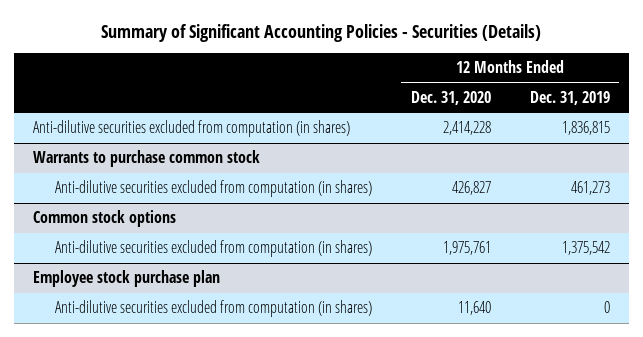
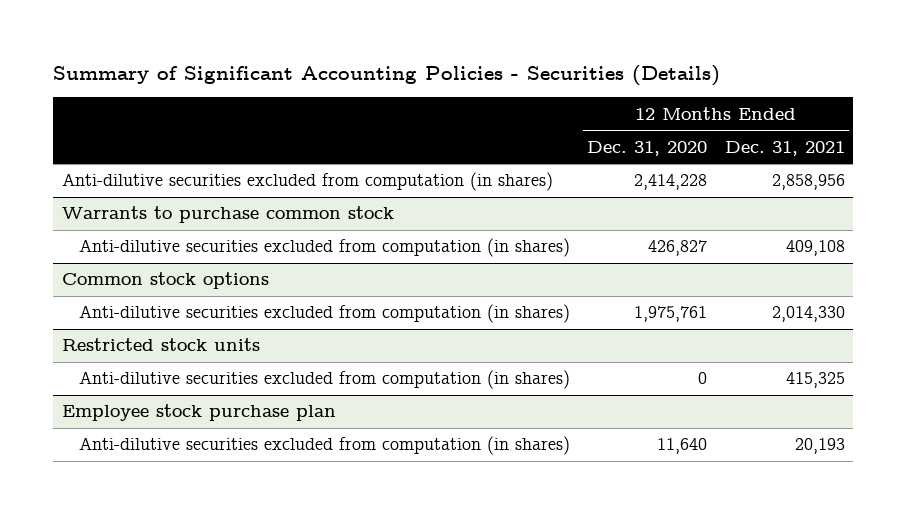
[529,90,610,105] Dec. 31, 2019 -> none
none -> [724,140,845,156] Dec. 31, 2021
none -> [61,338,260,352] Restricted stock units
none -> [78,370,570,390] Anti-dilutive securities excluded from computation (in shares)

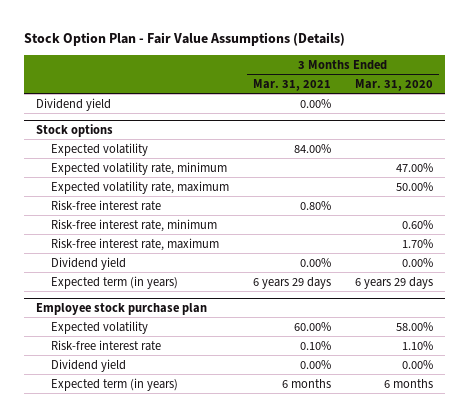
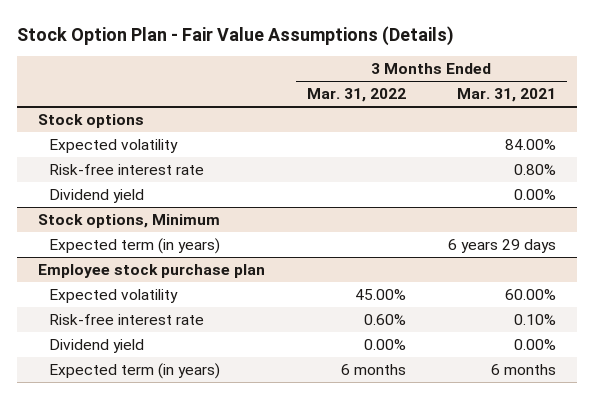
[354,78,433,91] Mar. 31, 2020 -> none
none -> [306,88,406,103] Mar. 31, 2022
[35,97,111,111] Dividend yield -> none
[50,161,227,175] Expected volatility rate, minimum -> none
[50,180,229,194] Expected volatility rate, maximum -> none
[50,218,217,232] Risk-free interest rate, minimum -> none
[50,237,219,251] Risk-free interest rate, maximum -> none
none -> [37,214,220,229] Stock options, Minimum

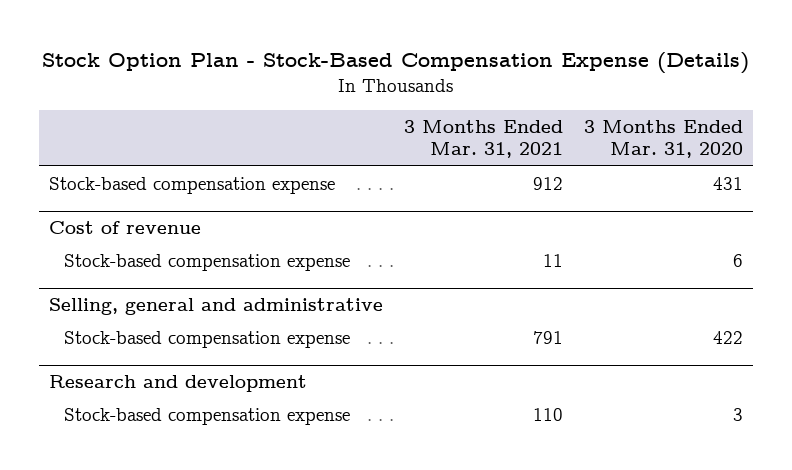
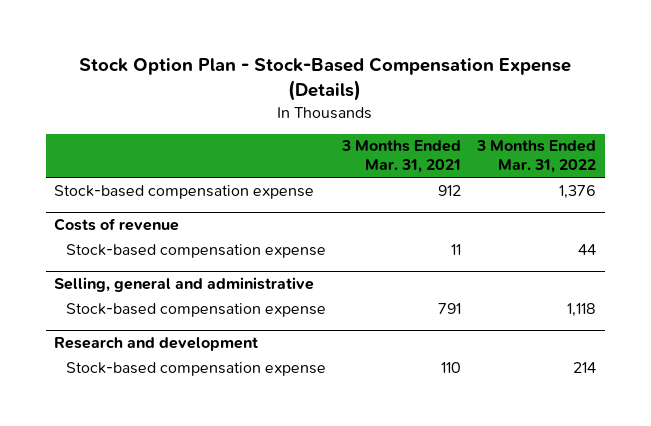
[583,120,743,159] 3 Months Ended Mar. 31, 2020 -> none
none -> [476,140,597,174] 3 Months Ended Mar. 31, 2022
[49,220,202,234] Cost of revenue -> [54,218,180,232] Costs of revenue

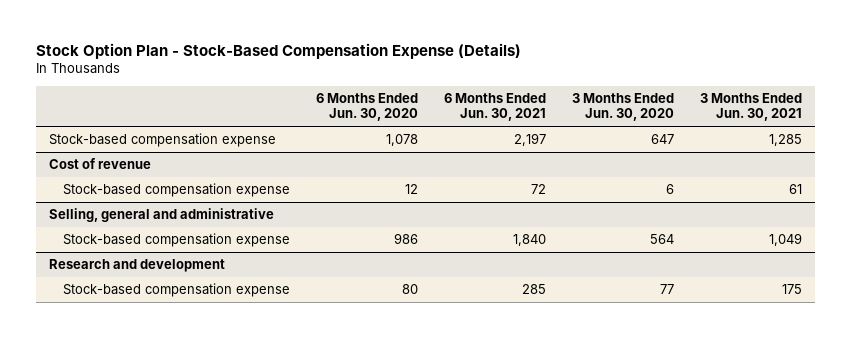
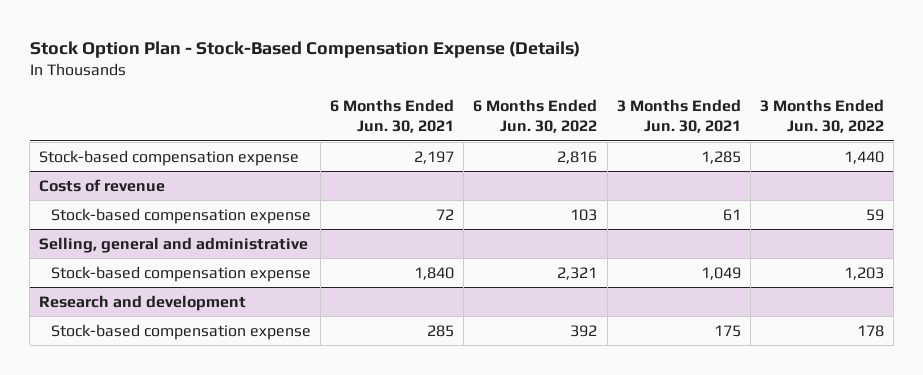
[315,93,418,122] 6 Months Ended Jun. 30, 2020 -> none
[571,93,674,122] 3 Months Ended Jun. 30, 2020 -> none
none -> [473,99,598,134] 6 Months Ended Jun. 30, 2022
none -> [759,99,884,134] 3 Months Ended Jun. 30, 2022
[49,158,152,170] Cost of revenue -> [39,178,166,192] Costs of revenue

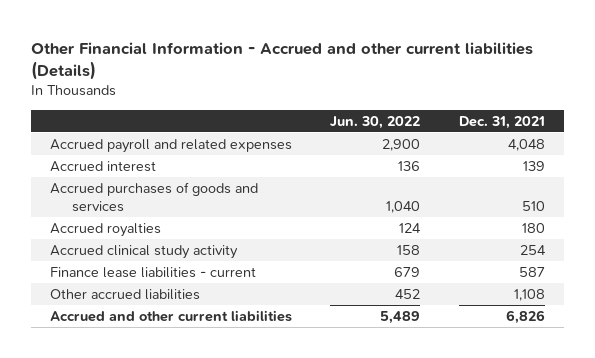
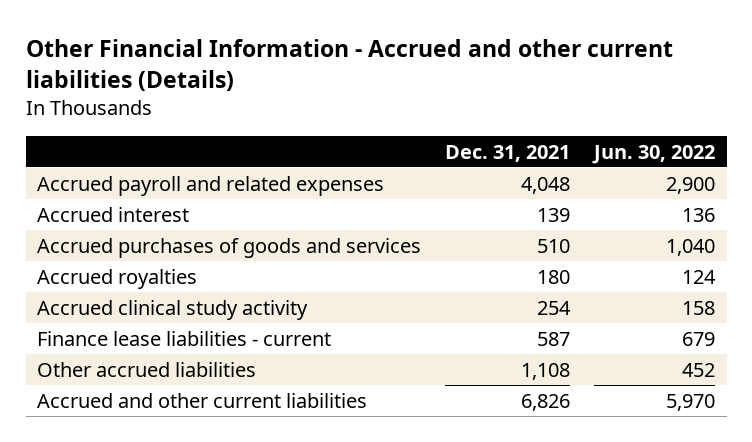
[380,310,421,324] 5,489 -> [665,393,715,411] 5,970

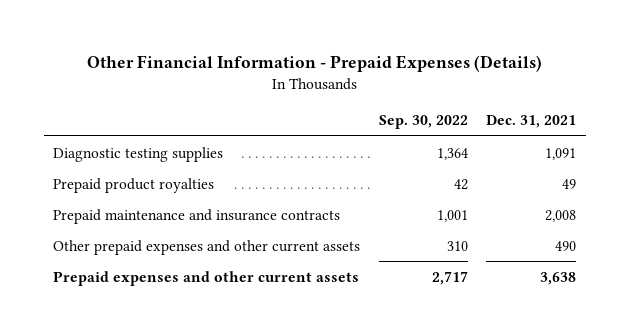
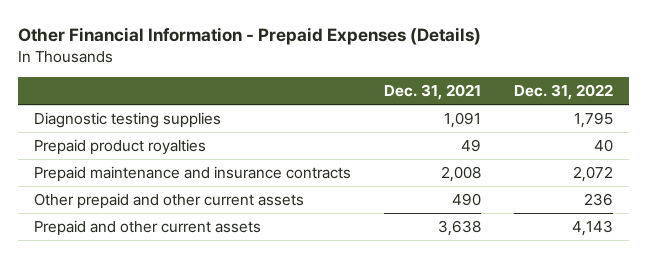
[378,114,468,129] Sep. 30, 2022 -> none
none -> [513,84,613,101] Dec. 31, 2022
[53,239,361,255] Other prepaid expenses and other current assets -> [34,192,305,209] Other prepaid and other current assets
[53,270,360,286] Prepaid expenses and other current assets -> [34,219,262,236] Prepaid and other current assets

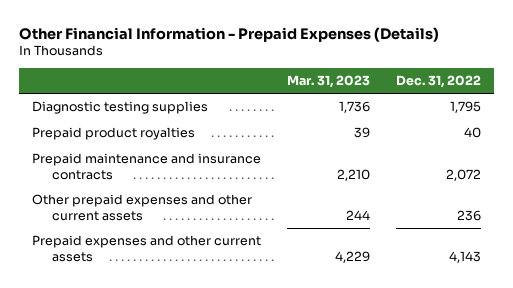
[383,84,481,101] Dec. 31, 2021 -> none
none -> [287,75,371,89] Mar. 31, 2023
[34,192,305,209] Other prepaid and other current assets -> [32,194,253,221] Other prepaid expenses and other current assets
[34,219,262,236] Prepaid and other current assets -> [32,235,262,262] Prepaid expenses and other current assets

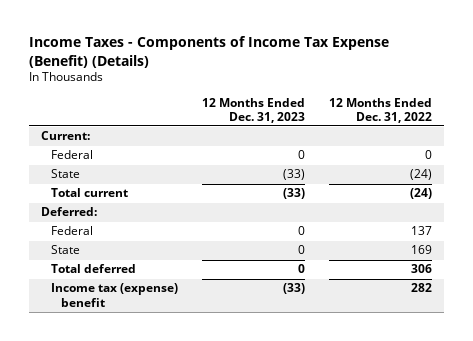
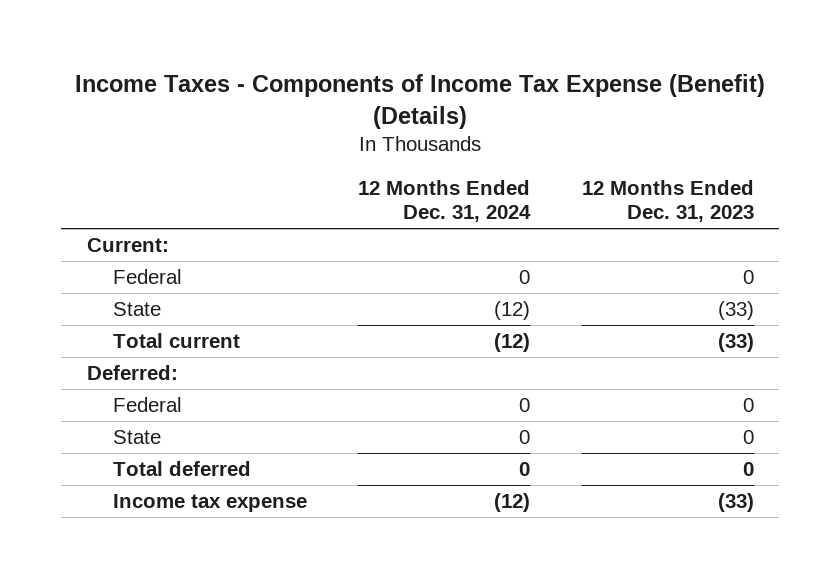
[329,97,433,123] 12 Months Ended Dec. 31, 2022 -> none
none -> [358,179,532,223] 12 Months Ended Dec. 31, 2024
[51,283,179,307] Income tax (expense) benefit -> [112,494,307,513] Income tax expense

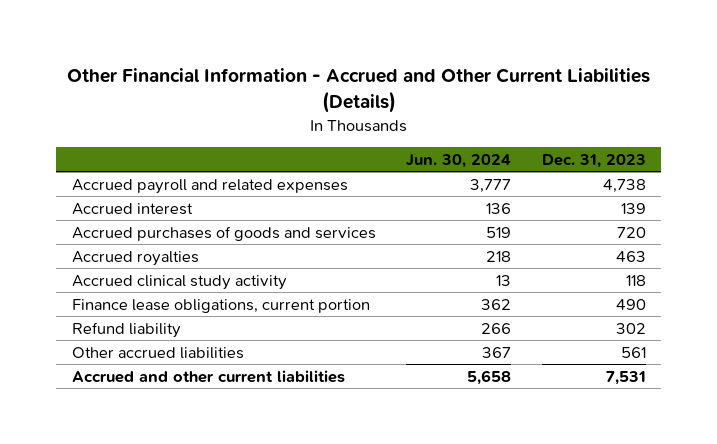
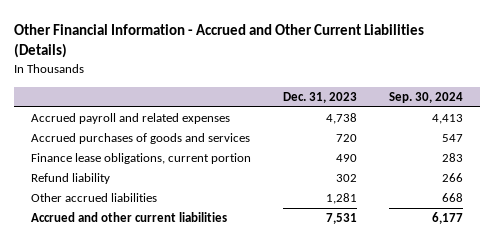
[406,153,512,168] Jun. 30, 2024 -> none
none -> [389,92,464,104] Sep. 30, 2024
[71,202,193,215] Accrued interest -> none
[71,250,199,266] Accrued royalties -> none
[71,274,287,290] Accrued clinical study activity -> none
[620,346,646,358] 561 -> [325,193,357,205] 1,281

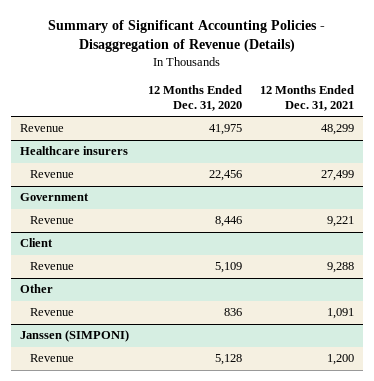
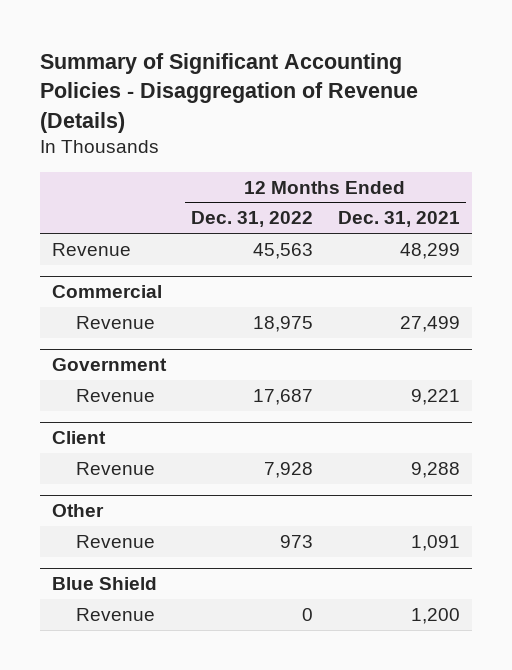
[147,84,242,111] 12 Months Ended Dec. 31, 2020 -> none
none -> [191,211,314,228] Dec. 31, 2022
[20,146,129,156] Healthcare insurers -> none
none -> [52,285,163,299] Commercial
[20,330,130,343] Janssen (SIMPONI) -> [52,577,158,591] Blue Shield

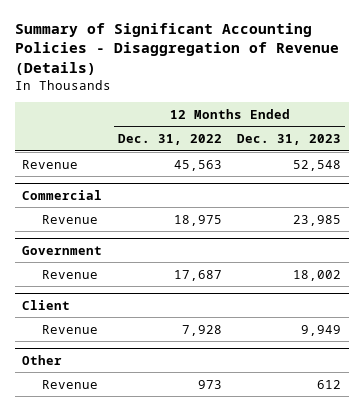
[337,211,460,228] Dec. 31, 2021 -> none
none -> [237,134,342,146] Dec. 31, 2023
[52,577,158,591] Blue Shield -> none
[75,607,155,621] Revenue -> none

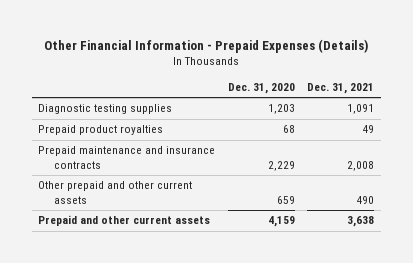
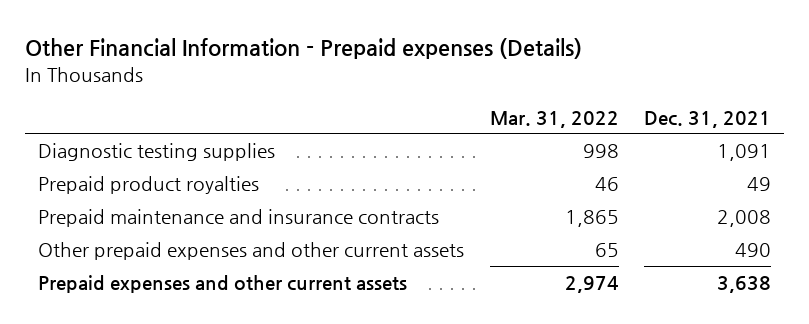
[44,38,369,53] Other Financial Information - Prepaid Expenses (Details) -> [25,38,583,60] Other Financial Information - Prepaid expenses (Details)
[227,82,295,94] Dec. 31, 2020 -> none
none -> [489,110,619,128] Mar. 31, 2022
[38,181,193,204] Other prepaid and other current assets -> [38,242,465,261] Other prepaid expenses and other current assets
[38,215,211,227] Prepaid and other current assets -> [38,275,408,294] Prepaid expenses and other current assets

